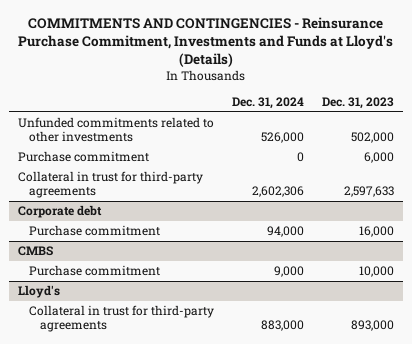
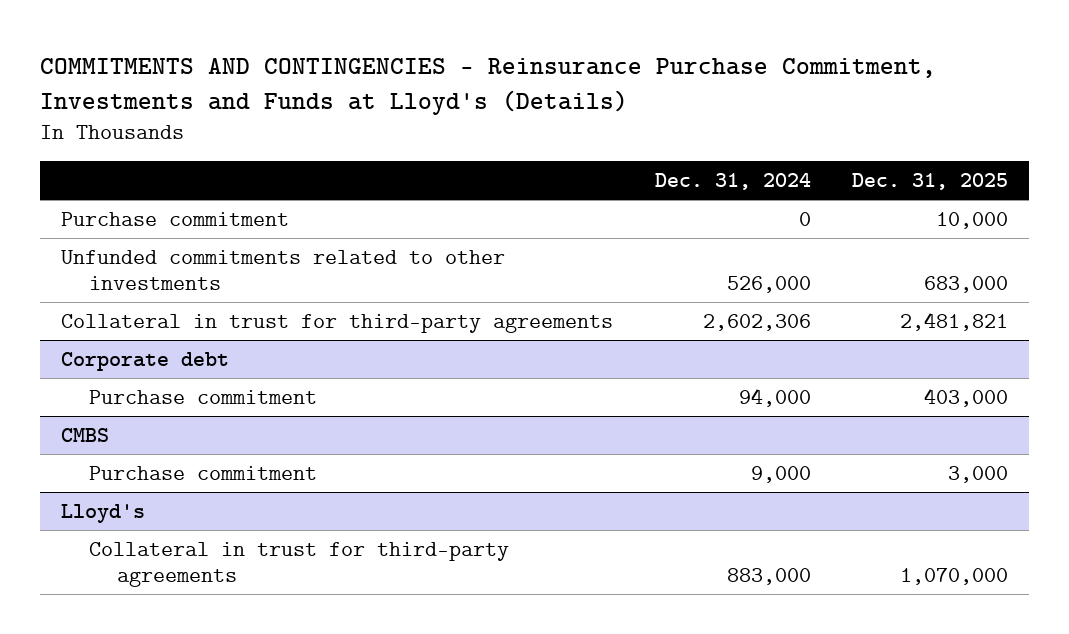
[321,97,394,110] Dec. 31, 2023 -> none
none -> [852,173,1009,191] Dec. 31, 2025
[18,117,215,143] Unfunded commitments related to other investments -> [60,249,505,290] Unfunded commitments related to other investments

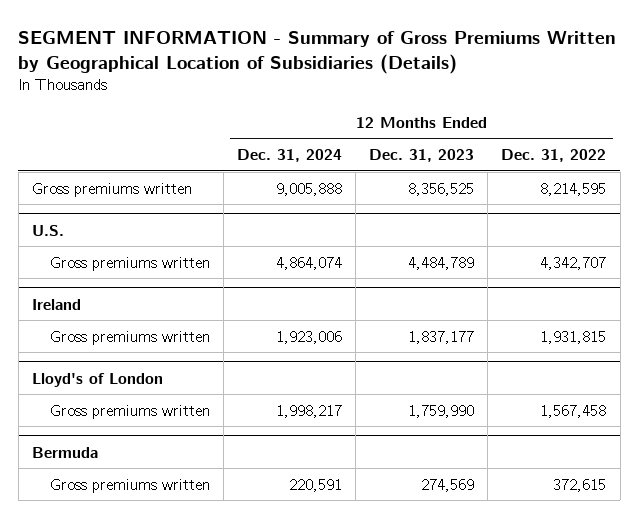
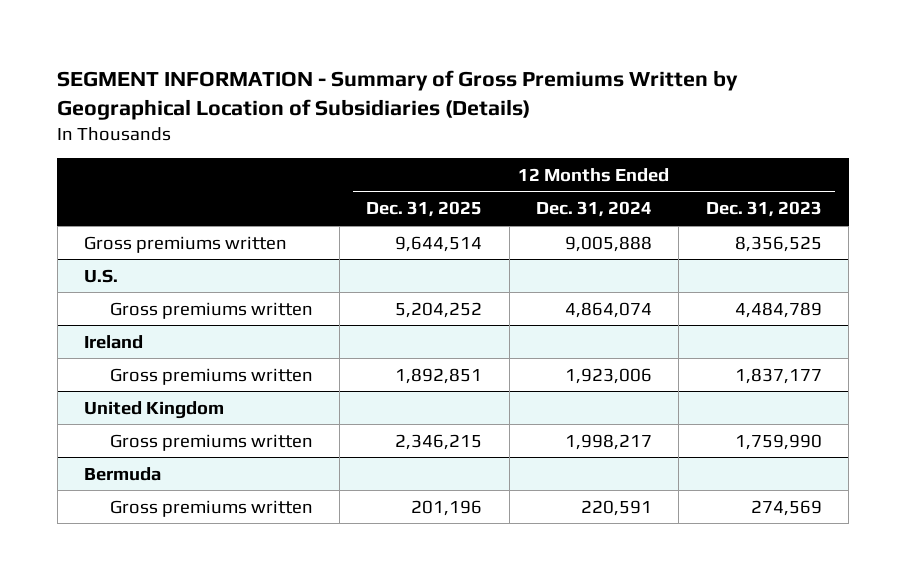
[501,149,607,163] Dec. 31, 2022 -> none
none -> [366,201,483,218] Dec. 31, 2025
[32,372,164,387] Lloyd's of London -> [84,400,225,419] United Kingdom

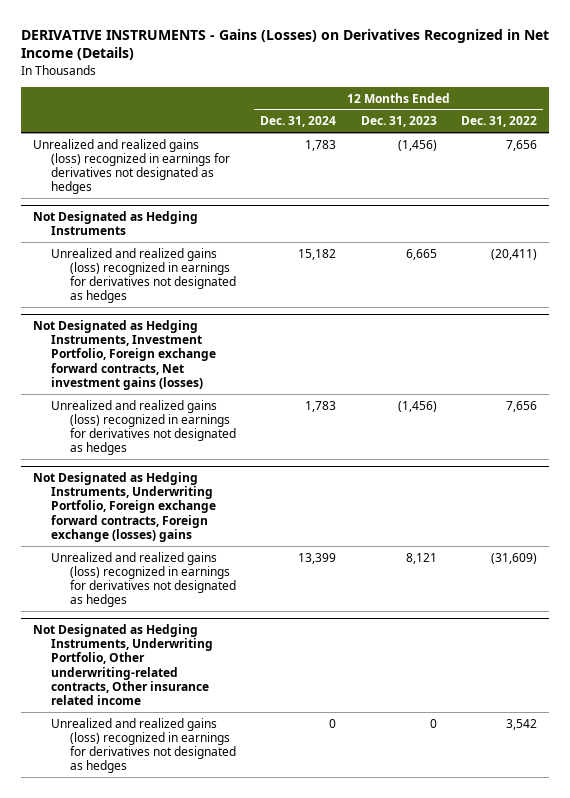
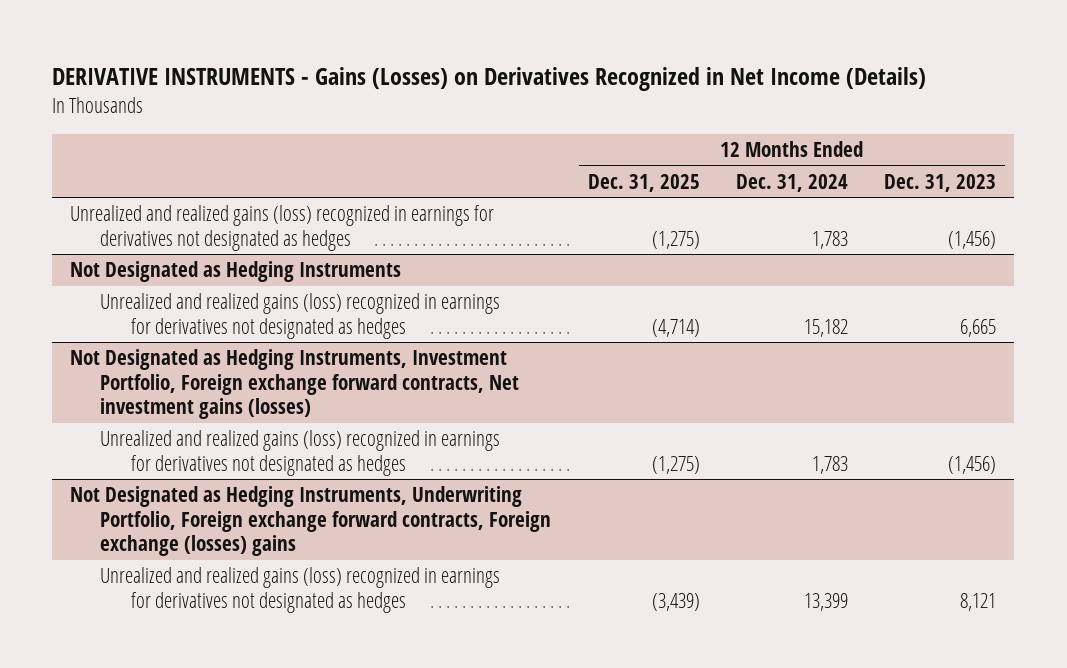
[461,116,538,128] Dec. 31, 2022 -> none
none -> [587,173,700,192] Dec. 31, 2025
[33,623,214,705] Not Designated as Hedging Instruments, Underwriting Portfolio, Other underwriting-related contracts, Other insurance related income -> none
[51,717,236,774] Unrealized and realized gains (loss) recognized in earnings for derivatives not designated as hedges -> none

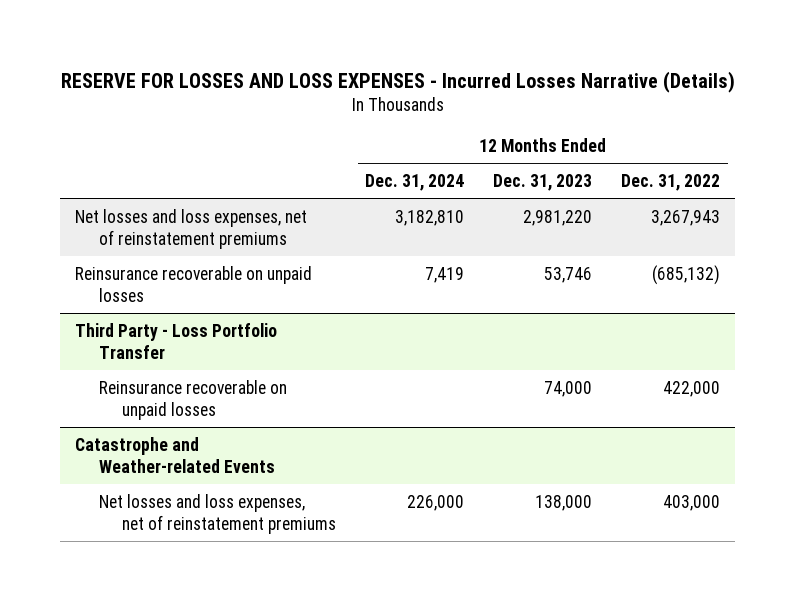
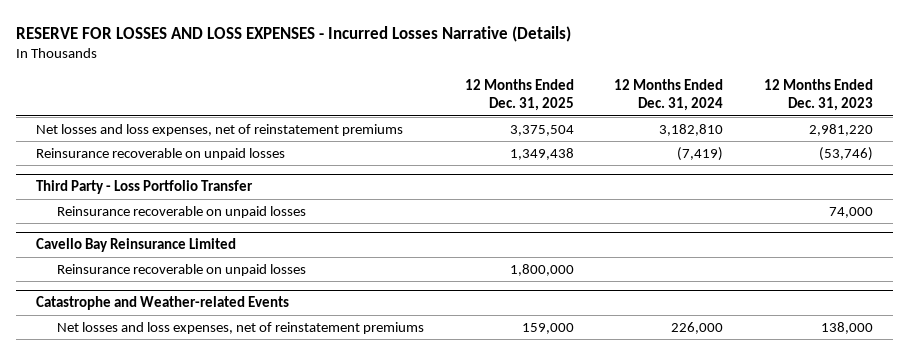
[621,174,721,192] Dec. 31, 2022 -> none
none -> [464,78,574,112] 12 Months Ended Dec. 31, 2025
[425,266,465,283] 7,419 -> [677,146,724,161] (7,419)
[544,266,593,283] 53,746 -> [818,146,873,161] (53,746)
none -> [36,238,237,253] Cavello Bay Reinsurance Limited
none -> [57,263,307,276] Reinsurance recoverable on unpaid losses

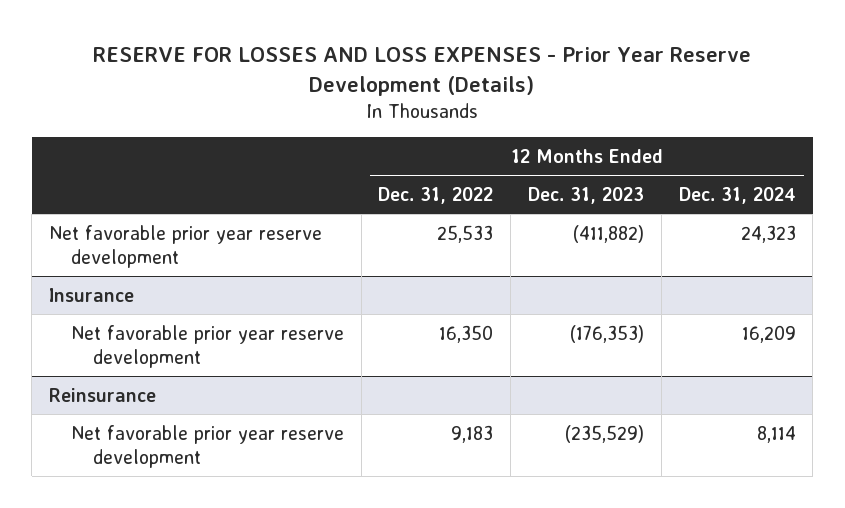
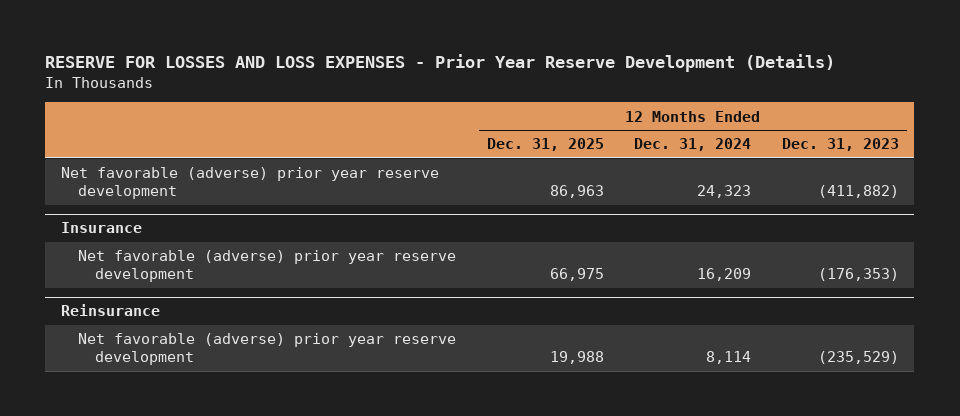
[378,186,494,204] Dec. 31, 2022 -> none
none -> [486,138,604,152] Dec. 31, 2025
[49,224,323,268] Net favorable prior year reserve development -> [60,167,439,200] Net favorable (adverse) prior year reserve development
[70,324,344,368] Net favorable prior year reserve development -> [77,250,456,283] Net favorable (adverse) prior year reserve development
[70,424,344,468] Net favorable prior year reserve development -> [77,333,456,366] Net favorable (adverse) prior year reserve development

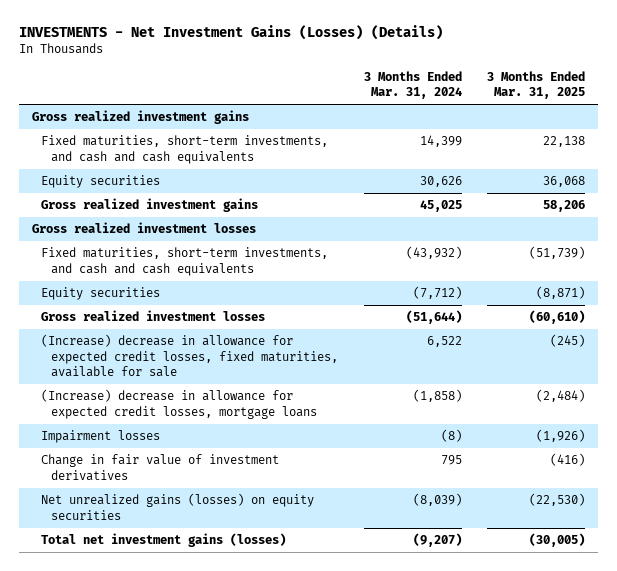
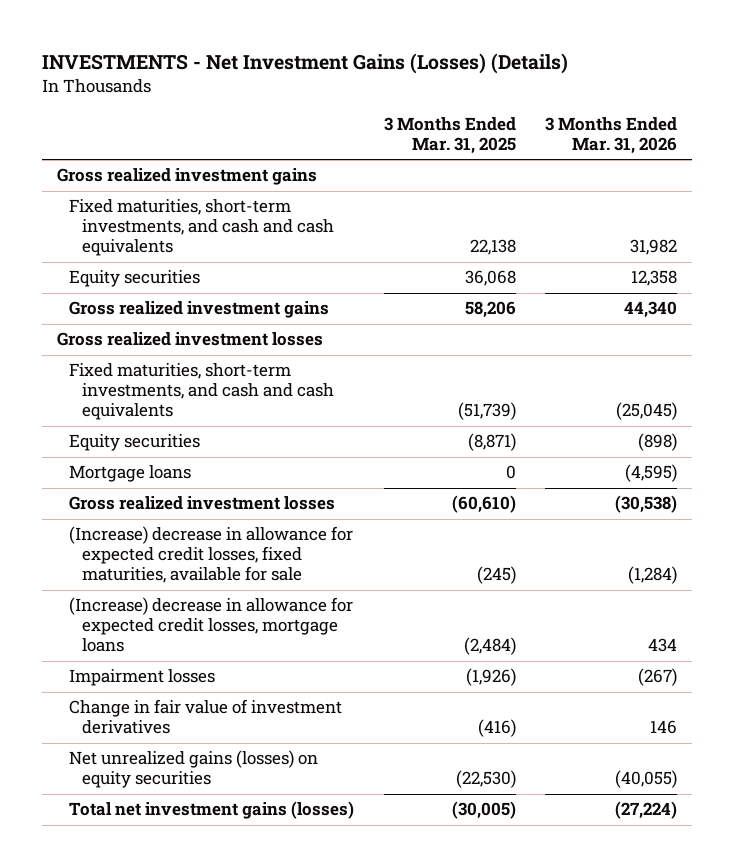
[363,71,462,100] 3 Months Ended Mar. 31, 2024 -> none
none -> [544,117,677,155] 3 Months Ended Mar. 31, 2026
none -> [69,465,192,483] Mortgage loans

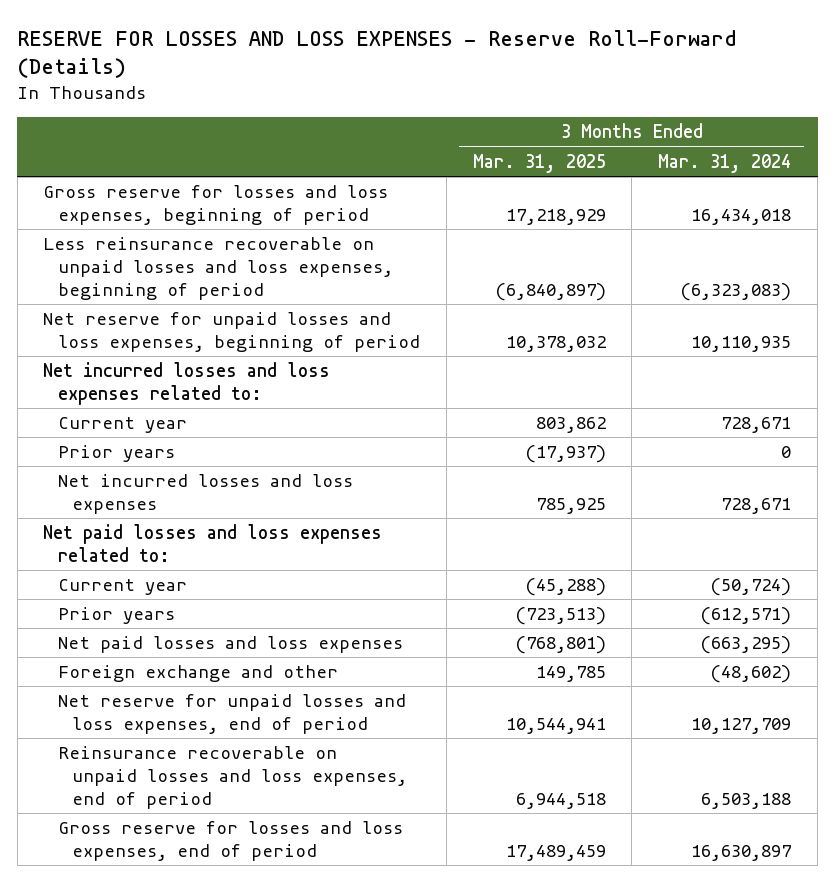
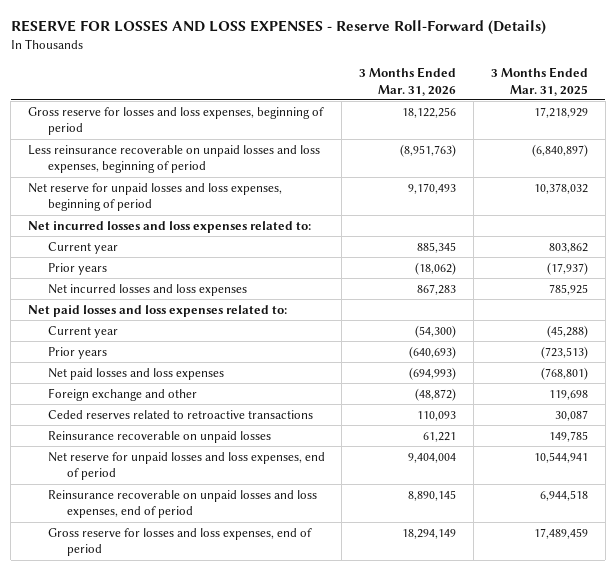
[658,153,792,173] Mar. 31, 2024 -> none
none -> [359,67,457,96] 3 Months Ended Mar. 31, 2026
[535,665,606,682] 149,785 -> [549,389,589,400] 119,698
none -> [47,409,313,419] Ceded reserves related to retroactive transactions
none -> [47,430,271,443] Reinsurance recoverable on unpaid losses

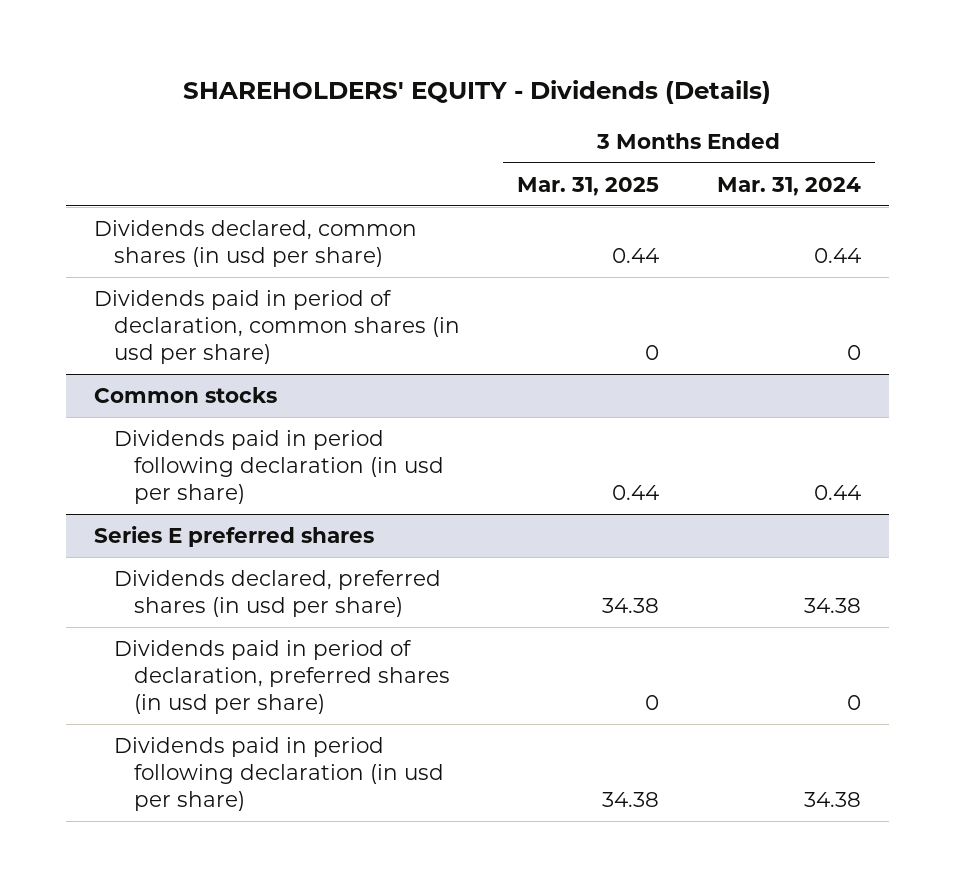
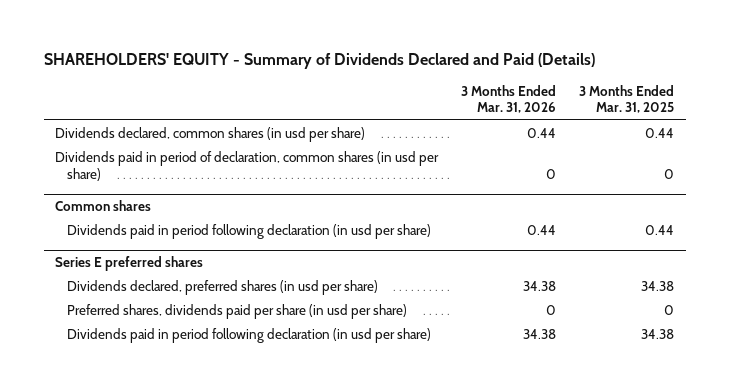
[183,79,772,104] SHAREHOLDERS' EQUITY - Dividends (Details) -> [43,53,595,70] SHAREHOLDERS' EQUITY - Summary of Dividends Declared and Paid (Details)
[716,176,861,196] Mar. 31, 2024 -> none
none -> [461,84,557,114] 3 Months Ended Mar. 31, 2026
[94,386,278,403] Common stocks -> [55,200,152,212] Common shares
[114,639,451,715] Dividends paid in period of declaration, preferred shares (in usd per share) -> [66,303,407,319] Preferred shares, dividends paid per share (in usd per share)

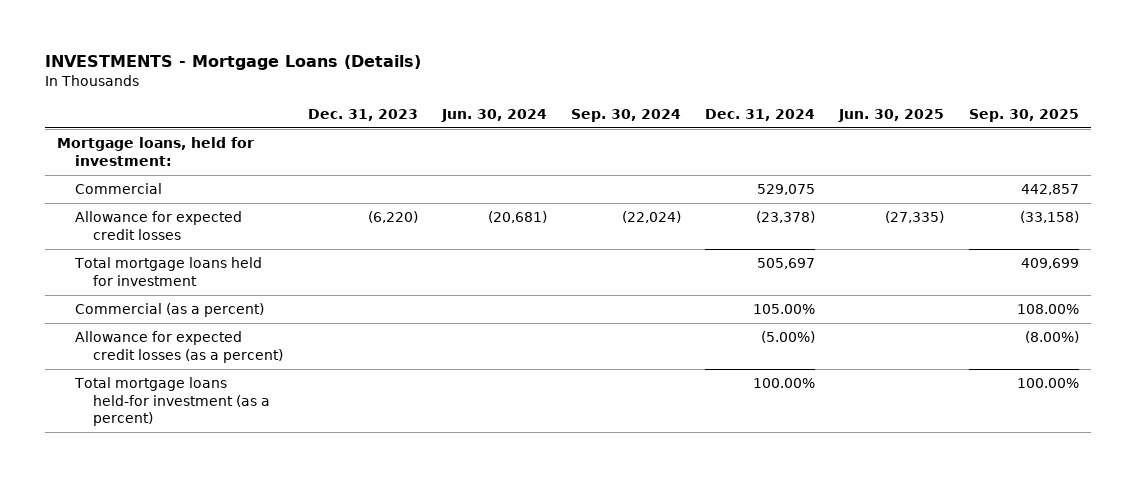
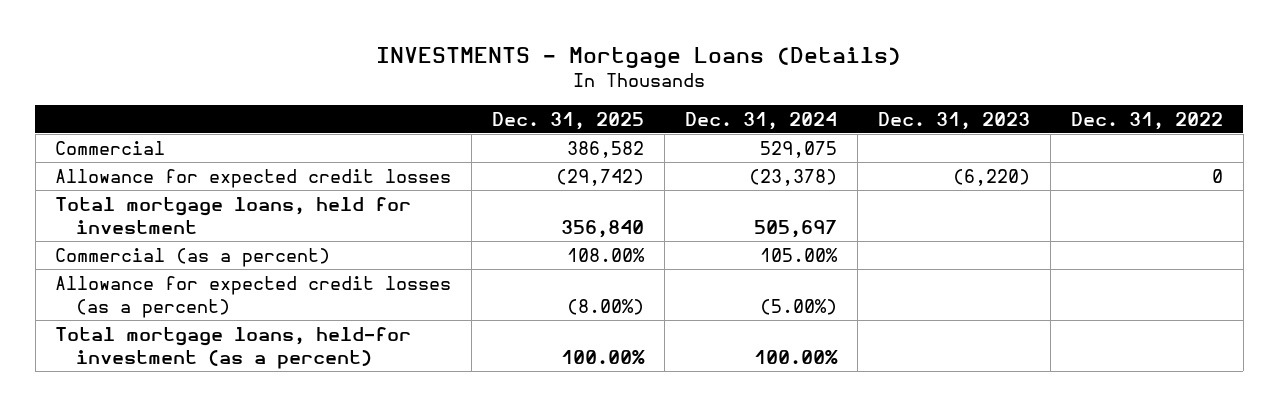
[440,108,547,122] Jun. 30, 2024 -> none
[570,108,681,122] Sep. 30, 2024 -> none
[838,108,945,122] Jun. 30, 2025 -> none
[968,108,1079,122] Sep. 30, 2025 -> none
none -> [492,111,645,130] Dec. 31, 2025
none -> [1070,111,1223,130] Dec. 31, 2022
[57,137,255,166] Mortgage loans, held for investment: -> none
[74,257,263,286] Total mortgage loans held for investment -> [55,196,412,234] Total mortgage loans, held for investment
[74,377,271,427] Total mortgage loans held-for investment (as a percent) -> [55,326,412,369] Total mortgage loans, held-for investment (as a percent)

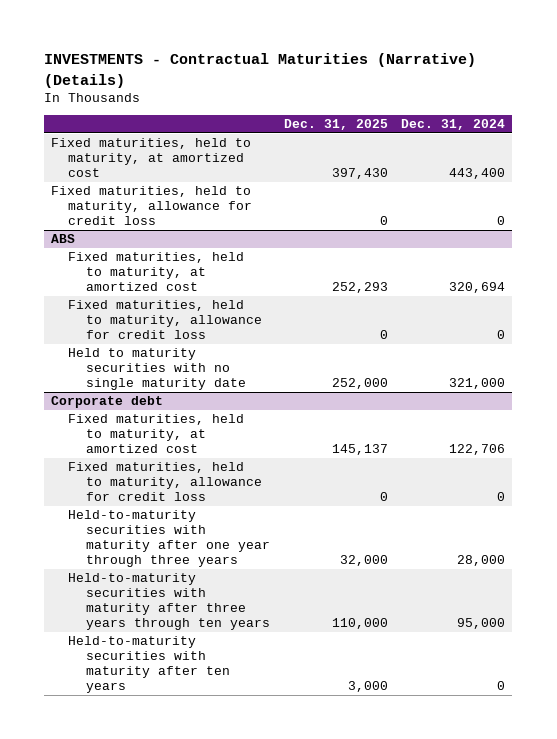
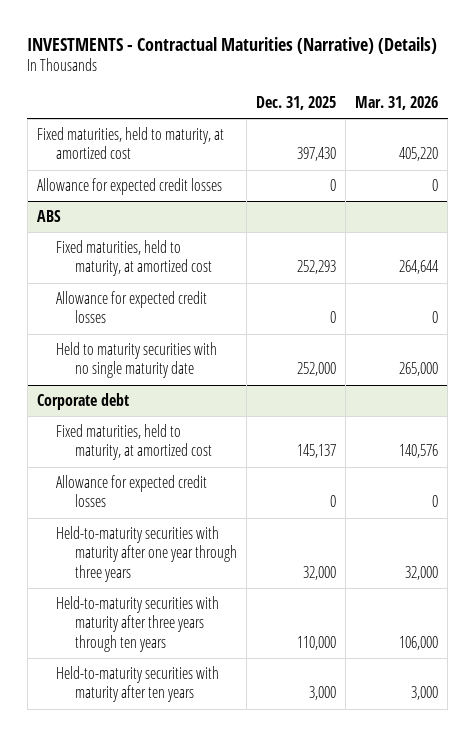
[401,119,506,131] Dec. 31, 2024 -> none
none -> [355,95,439,110] Mar. 31, 2026
[51,186,253,226] Fixed maturities, held to maturity, allowance for credit loss -> [36,178,222,196] Allowance for expected credit losses
[68,300,262,340] Fixed maturities, held to maturity, allowance for credit loss -> [55,291,207,324] Allowance for expected credit losses
[68,462,262,502] Fixed maturities, held to maturity, allowance for credit loss -> [55,475,207,508] Allowance for expected credit losses

